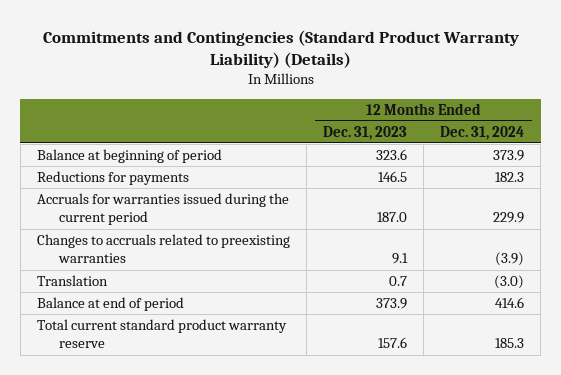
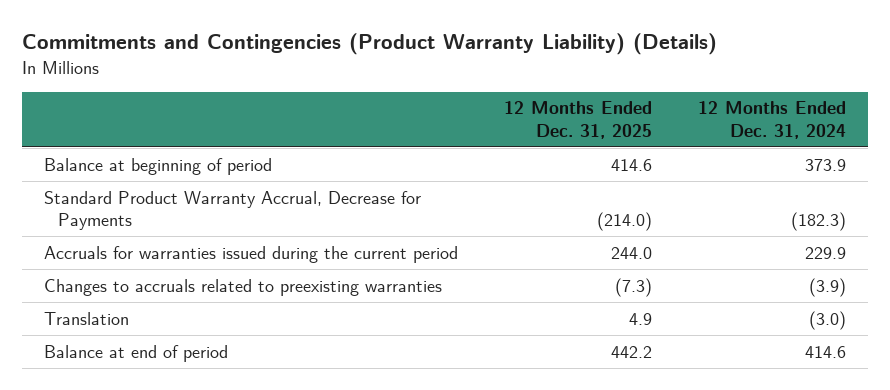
[42,29,519,68] Commitments and Contingencies (Standard Product Warranty Liability) (Details) -> [21,33,717,56] Commitments and Contingencies (Product Warranty Liability) (Details)
[323,125,408,140] Dec. 31, 2023 -> none
none -> [503,101,652,139] 12 Months Ended Dec. 31, 2025
[36,170,189,185] Reductions for payments -> [44,190,422,230] Standard Product Warranty Accrual, Decrease for Payments
[495,171,525,182] 182.3 -> [790,211,846,231] (182.3)
[36,318,287,349] Total current standard product warranty reserve -> none

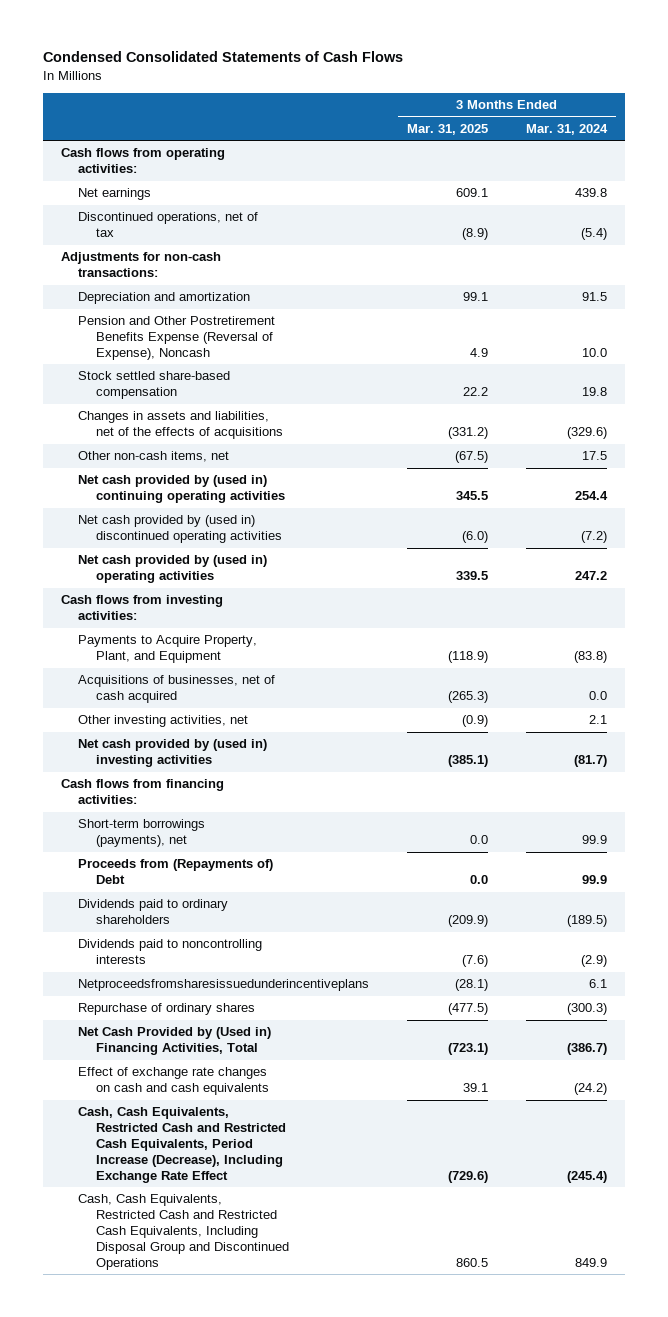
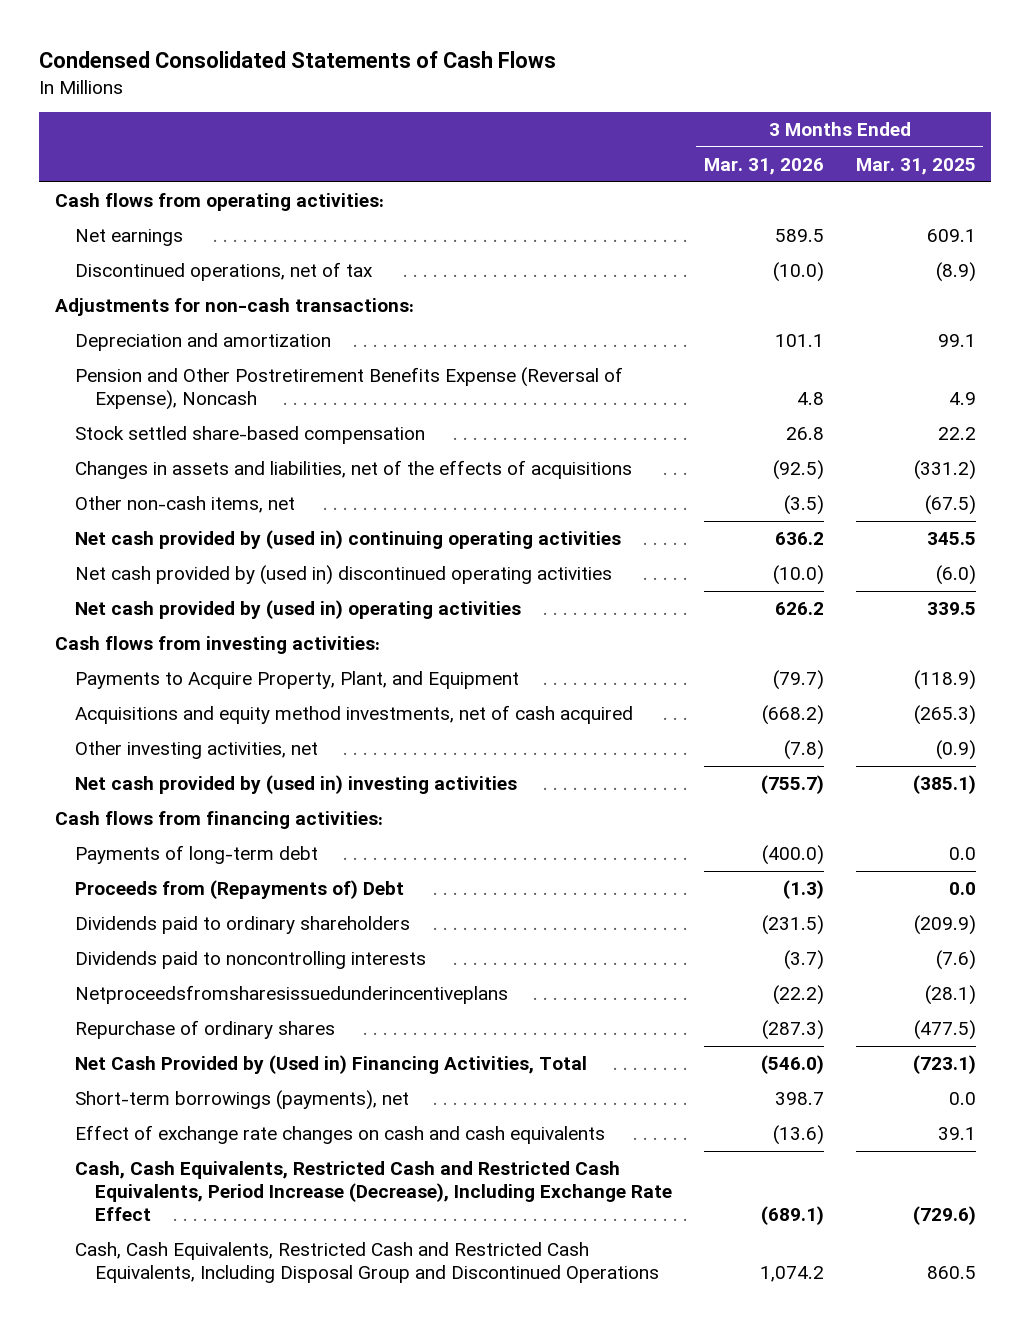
[525,123,608,135] Mar. 31, 2024 -> none
none -> [703,157,824,175] Mar. 31, 2026
[78,675,276,704] Acquisitions of businesses, net of cash acquired -> [74,704,633,724] Acquisitions and equity method investments, net of cash acquired
none -> [74,844,318,864] Payments of long-term debt
[78,819,206,848] Short-term borrowings (payments), net -> [74,1089,409,1110] Short-term borrowings (payments), net

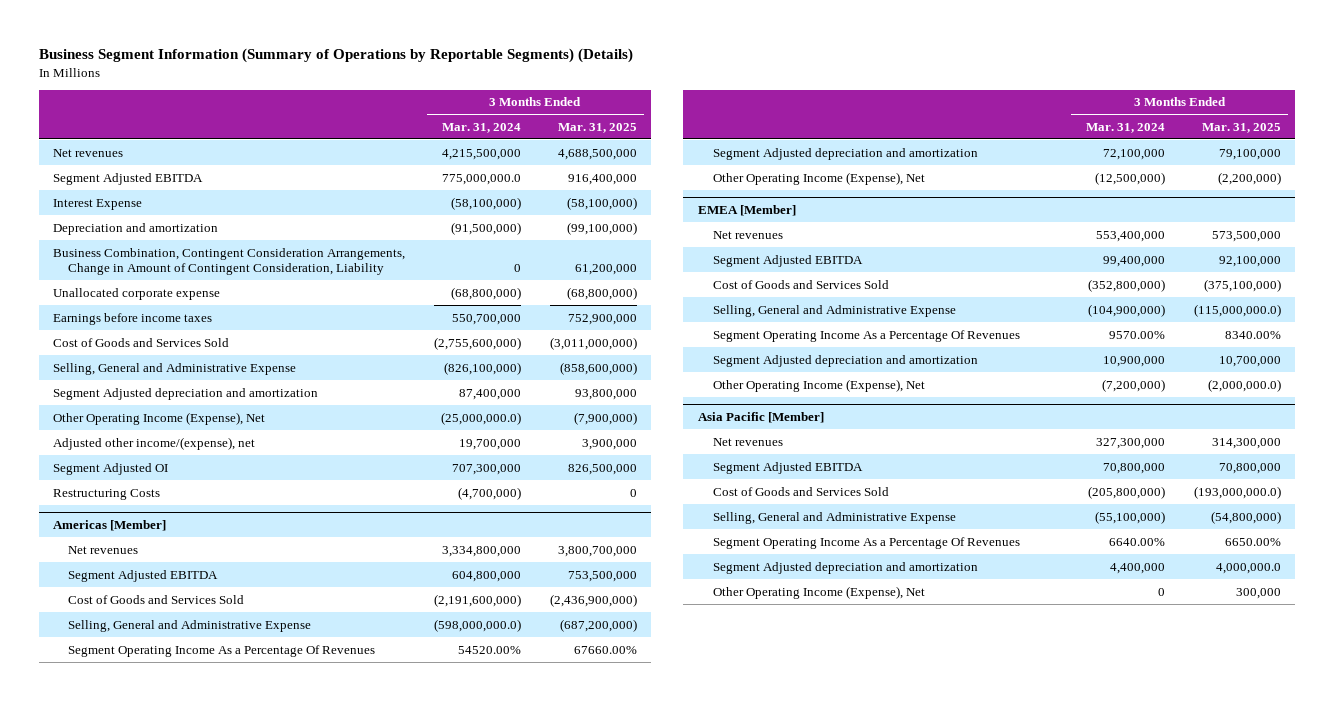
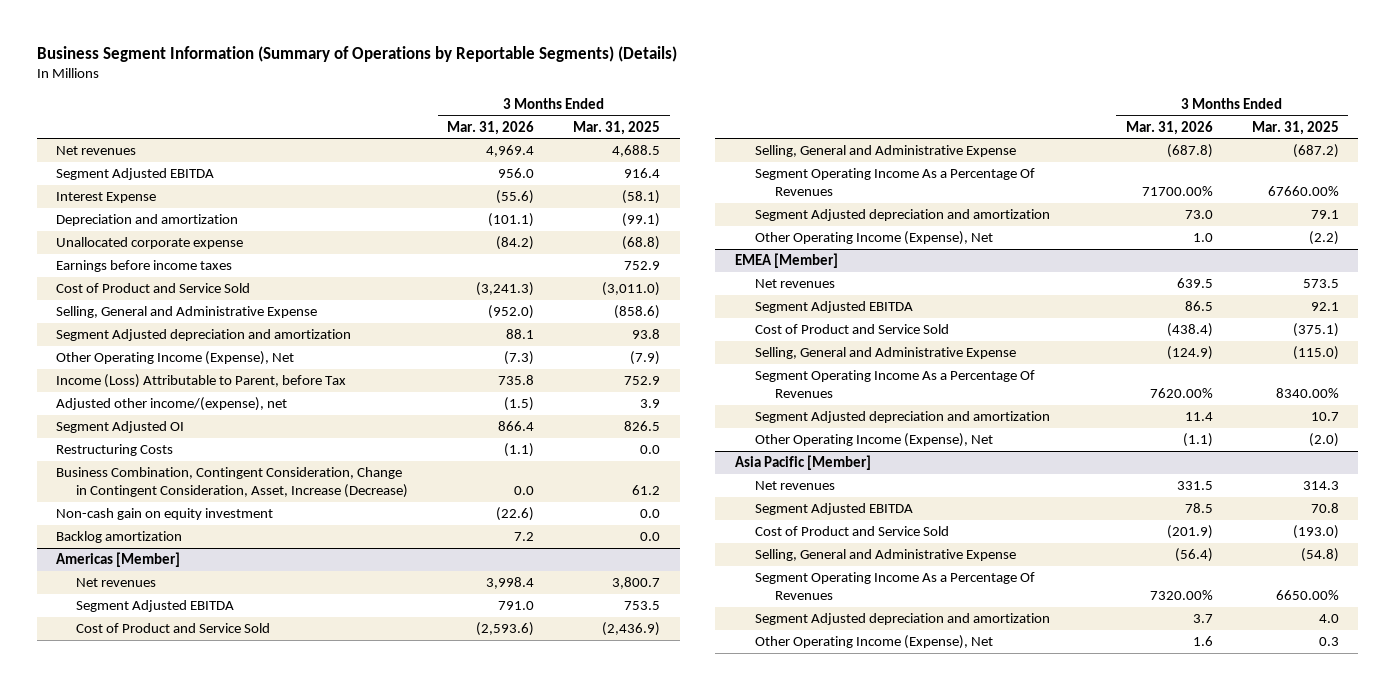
[442,122,522,133] Mar. 31, 2024 -> none
none -> [447,120,535,135] Mar. 31, 2026
[53,247,406,275] Business Combination, Contingent Consideration Arrangements, Change in Amount of Contingent Consideration, Liability -> none
[557,148,637,160] 4,688,500,000 -> [612,145,661,158] 4,688.5
[567,173,637,185] 916,400,000 -> [624,168,661,179] 916.4
[566,196,637,210] (58,100,000) -> [622,190,661,205] (58.1)
[566,221,637,235] (99,100,000) -> [622,213,661,228] (99.1)
[566,286,637,300] (68,800,000) -> [622,236,661,251] (68.8)
[567,313,637,325] 752,900,000 -> [624,261,661,271] 752.9
[53,337,230,347] Cost of Goods and Services Sold -> [56,283,251,294] Cost of Product and Service Sold
[549,336,637,350] (3,011,000,000) -> [602,282,661,297] (3,011.0)
[559,361,637,375] (858,600,000) -> [614,305,661,320] (858.6)
[574,388,637,400] 93,800,000 -> [632,329,661,340] 93.8
[573,411,637,425] (7,900,000) -> [630,351,661,366] (7.9)
none -> [56,374,347,389] Income (Loss) Attributable to Parent, before Tax
[581,438,637,450] 3,900,000 -> [640,399,661,409] 3.9
[567,463,637,475] 826,500,000 -> [624,421,661,432] 826.5
[629,488,637,497] 0 -> [640,445,661,455] 0.0
none -> [56,467,409,498] Business Combination, Contingent Consideration, Change in Contingent Consideration, Asset, Increase (Decrease)
none -> [56,508,274,521] Non-cash gain on equity investment
none -> [56,531,183,544] Backlog amortization
[557,545,637,557] 3,800,700,000 -> [612,577,661,590] 3,800.7
[567,570,637,582] 753,500,000 -> [624,601,661,611] 753.5
[68,594,245,604] Cost of Goods and Services Sold -> [76,623,271,634] Cost of Product and Service Sold
[549,593,637,607] (2,436,900,000) -> [602,622,661,637] (2,436.9)
[559,618,637,632] (687,200,000) -> [1292,144,1339,159] (687.2)
[1218,148,1281,160] 79,100,000 -> [1310,210,1339,220] 79.1
[1217,171,1281,185] (2,200,000) -> [1308,231,1339,246] (2.2)
[1211,230,1281,242] 573,500,000 -> [1302,279,1339,289] 573.5
[1218,255,1281,267] 92,100,000 -> [1310,302,1339,312] 92.1
[712,279,889,289] Cost of Goods and Services Sold -> [754,324,949,335] Cost of Product and Service Sold
[1203,278,1281,292] (375,100,000) -> [1292,323,1339,338] (375.1)
[1193,303,1281,317] (115,000,000.0) -> [1292,346,1339,361] (115.0)
[1218,355,1281,367] 10,700,000 -> [1310,412,1339,422] 10.7
[1207,378,1281,392] (2,000,000.0) -> [1308,433,1339,448] (2.0)
[1211,437,1281,449] 314,300,000 -> [1302,481,1339,491] 314.3
[1218,462,1281,474] 70,800,000 -> [1310,503,1339,514] 70.8
[712,486,889,496] Cost of Goods and Services Sold -> [754,526,949,537] Cost of Product and Service Sold
[1193,485,1281,499] (193,000,000.0) -> [1292,525,1339,540] (193.0)
[1210,510,1281,524] (54,800,000) -> [1300,548,1339,563] (54.8)
[1215,562,1281,574] 4,000,000.0 -> [1318,614,1339,624] 4.0
[1235,587,1281,599] 300,000 -> [1318,637,1339,647] 0.3

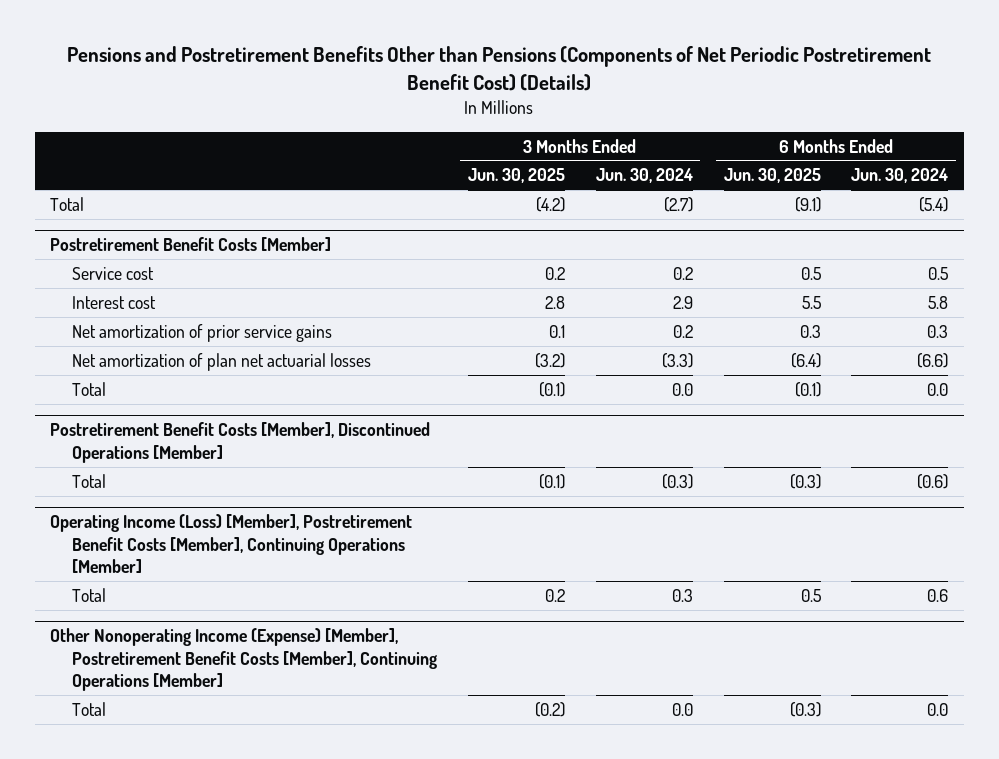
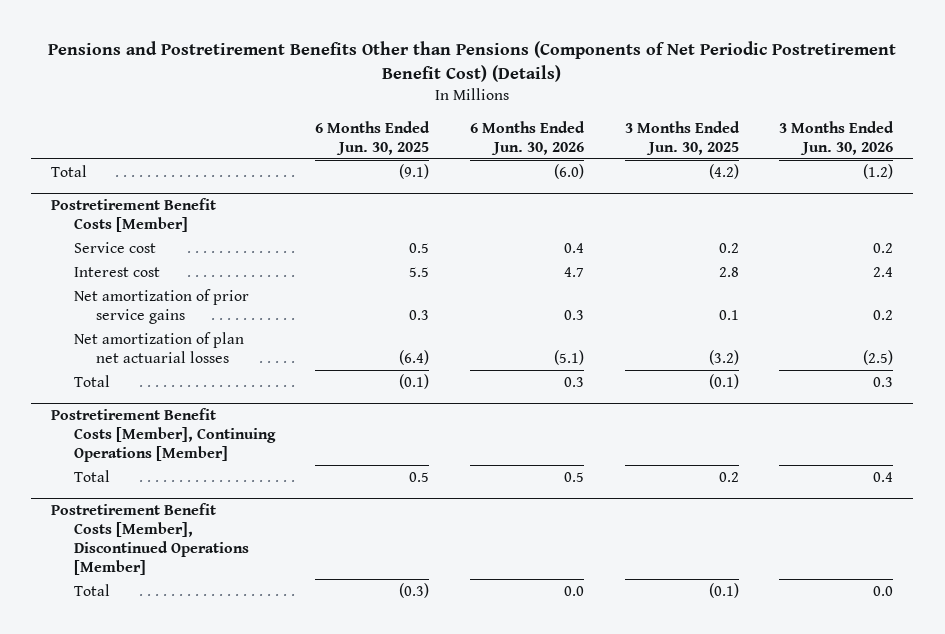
[595,168,693,184] Jun. 30, 2024 -> none
[851,168,949,184] Jun. 30, 2024 -> none
none -> [470,120,586,155] 6 Months Ended Jun. 30, 2026
none -> [779,120,895,155] 3 Months Ended Jun. 30, 2026
none -> [51,408,276,462] Postretirement Benefit Costs [Member], Continuing Operations [Member]
none -> [73,469,110,482] Total
[50,514,413,574] Operating Income (Loss) [Member], Postretirement Benefit Costs [Member], Continuing Operations [Member] -> none
[72,587,107,602] Total -> none
[50,628,438,692] Other Nonoperating Income (Expense) [Member], Postretirement Benefit Costs [Member], Continuing Operations [Member] -> none
[72,701,107,716] Total -> none

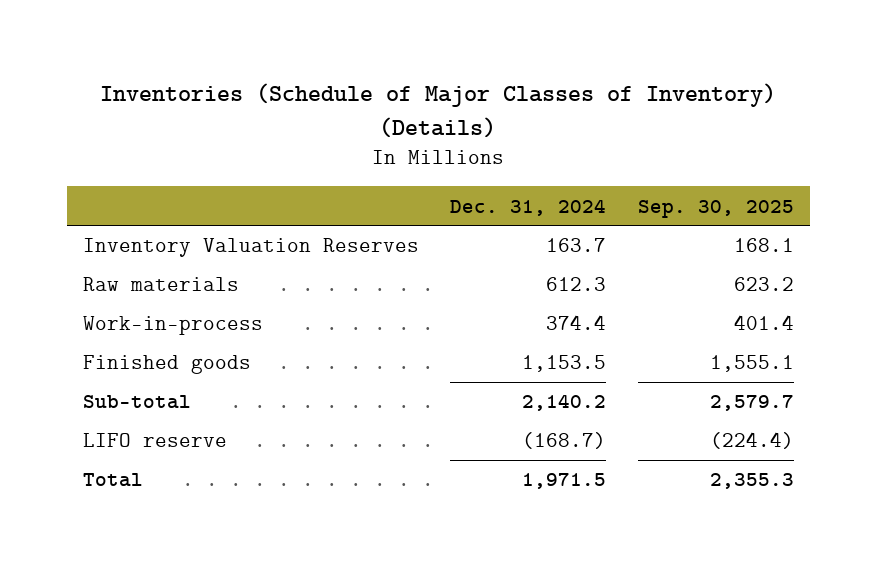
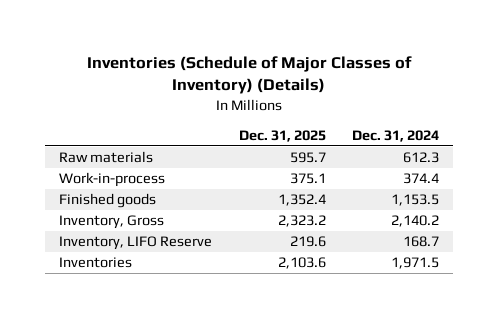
[637,199,794,218] Sep. 30, 2025 -> none
none -> [238,129,326,142] Dec. 31, 2025
[82,238,419,258] Inventory Valuation Reserves -> none
[82,395,191,410] Sub-total -> [58,215,164,230] Inventory, Gross
[82,433,227,448] LIFO reserve -> [58,236,212,251] Inventory, LIFO Reserve
[522,432,607,450] (168.7) -> [403,236,440,248] 168.7
[82,473,143,488] Total -> [58,257,132,269] Inventories

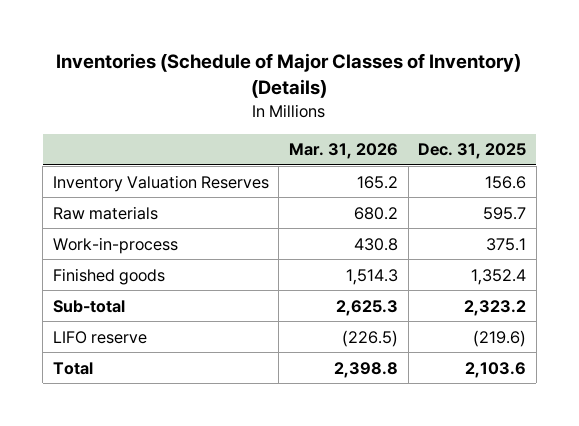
[352,129,440,142] Dec. 31, 2024 -> none
none -> [288,143,398,160] Mar. 31, 2026
none -> [52,174,269,192] Inventory Valuation Reserves
[58,215,164,230] Inventory, Gross -> [52,299,125,313] Sub-total
[58,236,212,251] Inventory, LIFO Reserve -> [52,330,147,344] LIFO reserve
[289,236,326,248] 219.6 -> [473,329,527,347] (219.6)
[58,257,132,269] Inventories -> [52,361,93,375] Total

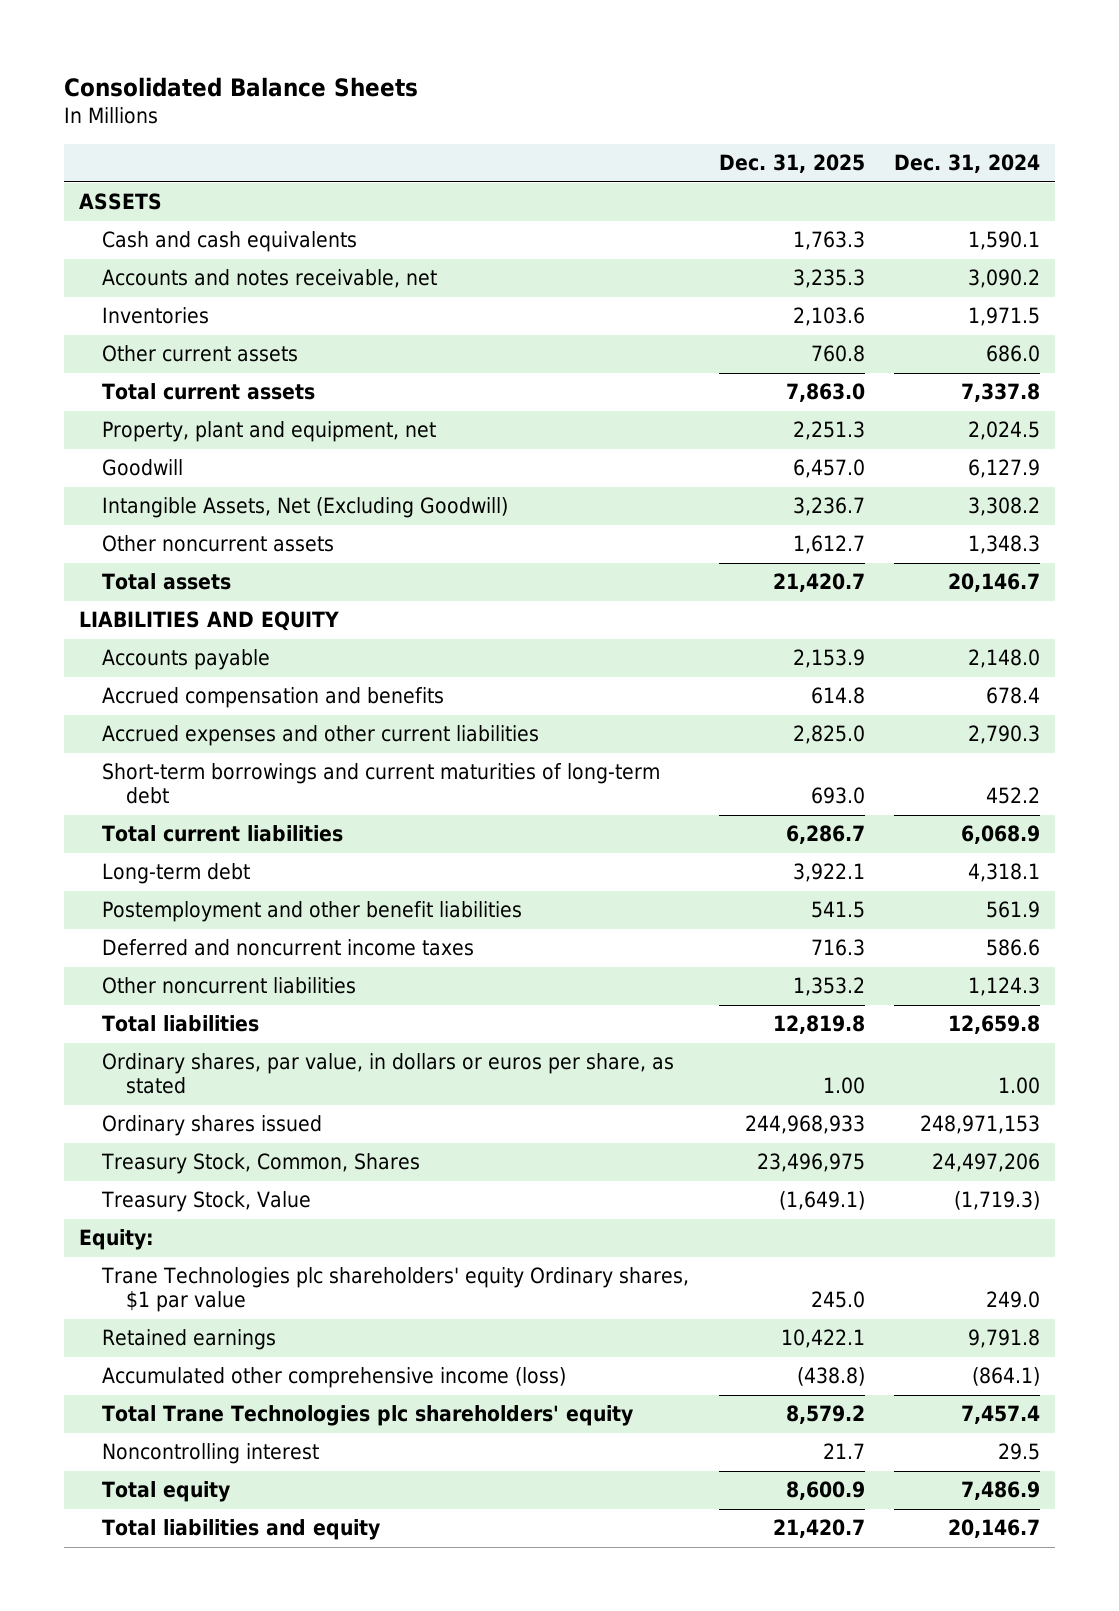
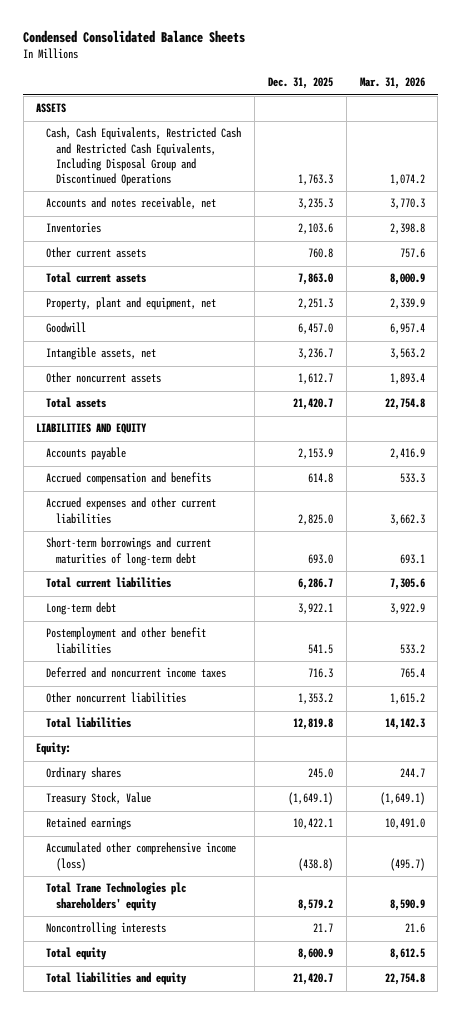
[64,76,419,97] Consolidated Balance Sheets -> [23,29,246,43] Condensed Consolidated Balance Sheets
[894,154,1041,174] Dec. 31, 2024 -> none
none -> [359,77,425,90] Mar. 31, 2026
[102,231,358,253] Cash and cash equivalents -> [46,127,242,186] Cash, Cash Equivalents, Restricted Cash and Restricted Cash Equivalents, Including Disposal Group and Discontinued Operations
[102,497,509,519] Intangible Assets, Net (Excluding Goodwill) -> [46,347,157,361] Intangible assets, net
[102,1053,675,1095] Ordinary shares, par value, in dollars or euros per share, as stated -> none
[102,1115,323,1137] Ordinary shares issued -> none
[101,1153,421,1175] Treasury Stock, Common, Shares -> none
[101,1267,690,1313] Trane Technologies plc shareholders' equity Ordinary shares, $1 par value -> [46,767,122,781] Ordinary shares
[101,1191,312,1213] Treasury Stock, Value -> [46,792,152,806] Treasury Stock, Value
[102,1443,320,1465] Noncontrolling interest -> [46,922,167,936] Noncontrolling interests

